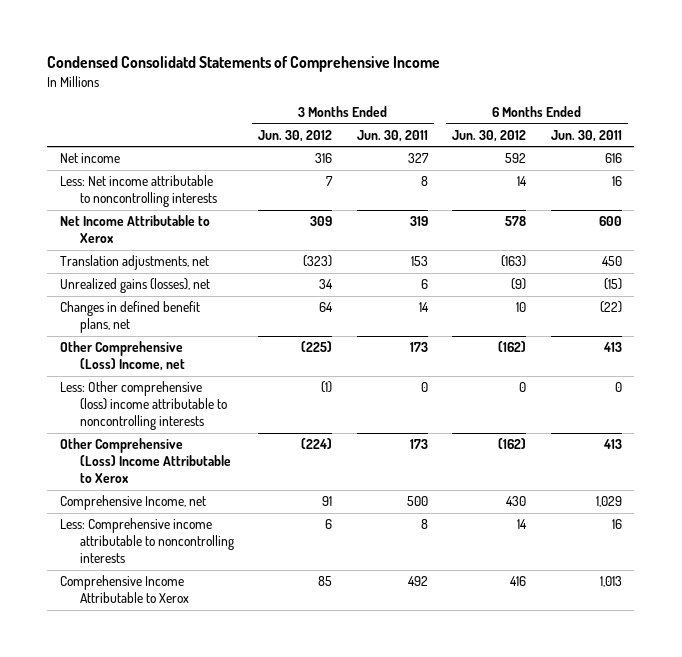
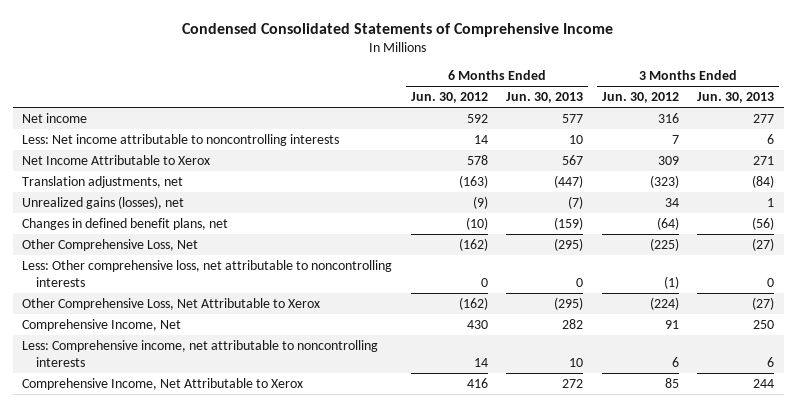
[47,56,441,73] Condensed Consolidatd Statements of Comprehensive Income -> [182,22,614,37] Condensed Consolidated Statements of Comprehensive Income
[356,129,428,142] Jun. 30, 2011 -> none
[551,129,623,142] Jun. 30, 2011 -> none
none -> [506,92,584,104] Jun. 30, 2013
none -> [697,92,775,104] Jun. 30, 2013
[319,302,334,313] 64 -> [656,216,679,230] (64)
[516,302,527,313] 10 -> [465,216,488,230] (10)
[59,341,185,372] Other Comprehensive (Loss) Income, net -> [22,238,199,251] Other Comprehensive Loss, Net
[59,381,227,431] Less: Other comprehensive (loss) income attributable to noncontrolling interests -> [22,259,393,288] Less: Other comprehensive loss, net attributable to noncontrolling interests
[59,438,231,484] Other Comprehensive (Loss) Income Attributable to Xerox -> [22,297,321,310] Other Comprehensive Loss, Net Attributable to Xerox
[59,495,206,511] Comprehensive Income, net -> [22,318,182,331] Comprehensive Income, Net
[59,518,234,564] Less: Comprehensive income attributable to noncontrolling interests -> [22,339,379,368] Less: Comprehensive income, net attributable to noncontrolling interests
[59,575,189,604] Comprehensive Income Attributable to Xerox -> [22,377,304,390] Comprehensive Income, Net Attributable to Xerox

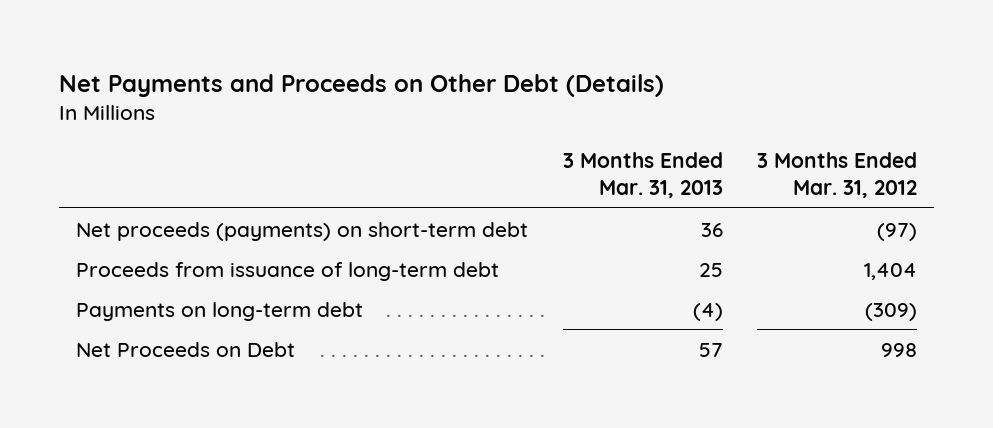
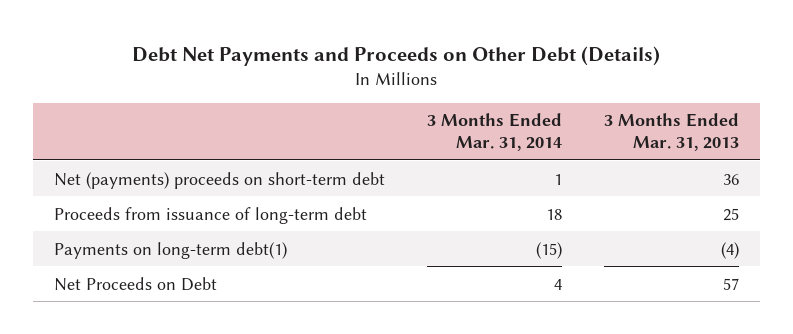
[59,73,665,97] Net Payments and Proceeds on Other Debt (Details) -> [132,45,661,66] Debt Net Payments and Proceeds on Other Debt (Details)
[756,152,917,198] 3 Months Ended Mar. 31, 2012 -> none
none -> [426,113,562,151] 3 Months Ended Mar. 31, 2014
[76,221,529,241] Net proceeds (payments) on short-term debt -> [53,171,385,189] Net (payments) proceeds on short-term debt
[76,301,364,321] Payments on long-term debt -> [53,241,287,259] Payments on long-term debt(1)

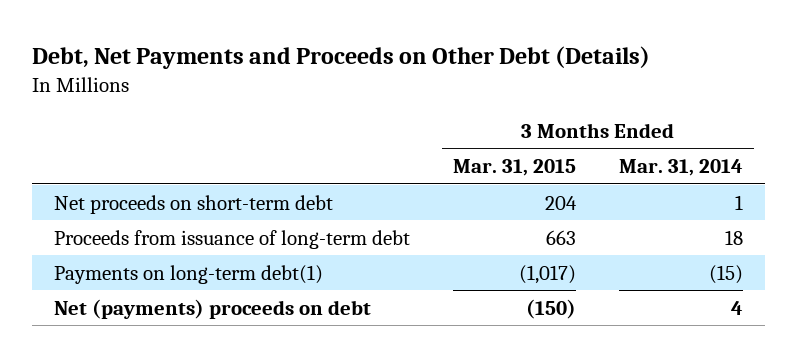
[132,45,661,66] Debt Net Payments and Proceeds on Other Debt (Details) -> [32,46,651,70] Debt, Net Payments and Proceeds on Other Debt (Details)
[604,113,740,151] 3 Months Ended Mar. 31, 2013 -> none
none -> [453,159,577,177] Mar. 31, 2015
[53,171,385,189] Net (payments) proceeds on short-term debt -> [53,194,333,214] Net proceeds on short-term debt
[53,276,217,291] Net Proceeds on Debt -> [53,298,371,319] Net (payments) proceeds on debt

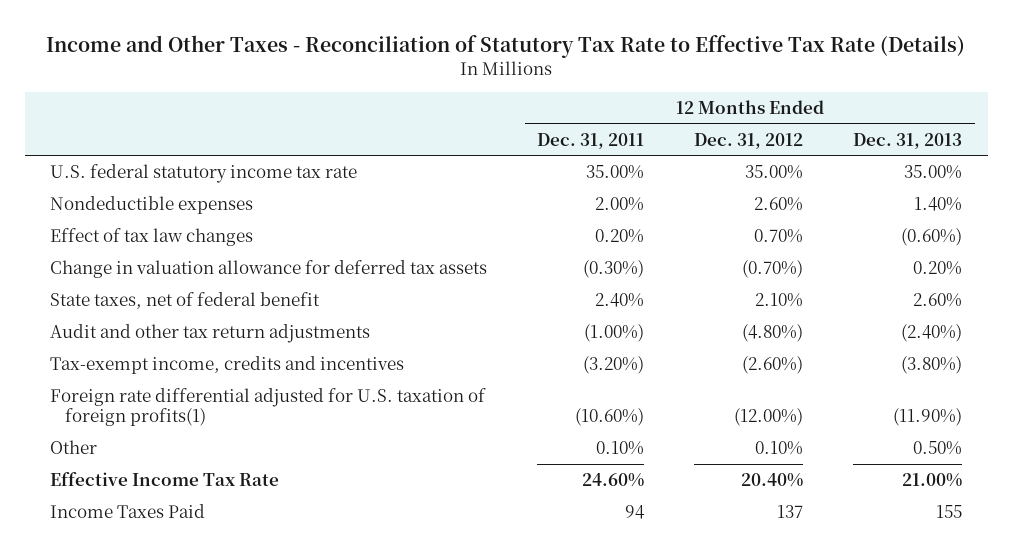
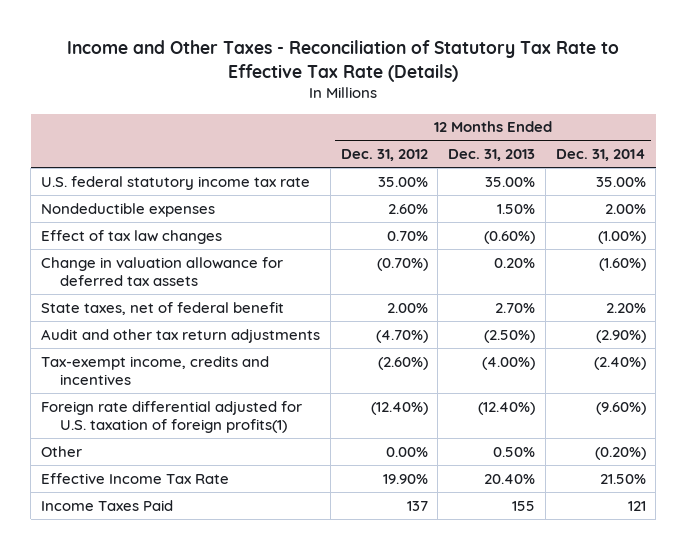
[537,132,645,149] Dec. 31, 2011 -> none
none -> [555,149,646,162] Dec. 31, 2014
[914,197,963,212] 1.40% -> [497,203,536,214] 1.50%
[755,293,804,308] 2.10% -> [386,302,428,313] 2.00%
[913,293,963,308] 2.60% -> [495,302,536,313] 2.70%
[742,324,804,343] (4.80%) -> [375,329,428,343] (4.70%)
[901,324,963,343] (2.40%) -> [484,329,536,343] (2.50%)
[901,356,963,375] (3.80%) -> [482,356,536,370] (4.00%)
[734,408,804,427] (12.00%) -> [370,401,428,415] (12.40%)
[893,408,963,427] (11.90%) -> [478,401,536,415] (12.40%)
[755,441,804,456] 0.10% -> [385,446,428,457] 0.00%
[741,473,804,488] 20.40% -> [382,473,428,484] 19.90%
[902,473,963,488] 21.00% -> [484,473,536,484] 20.40%

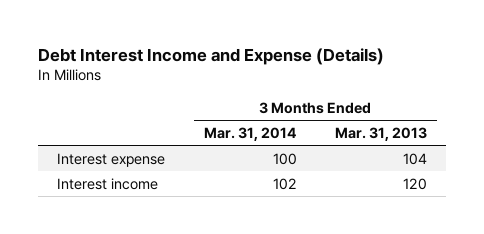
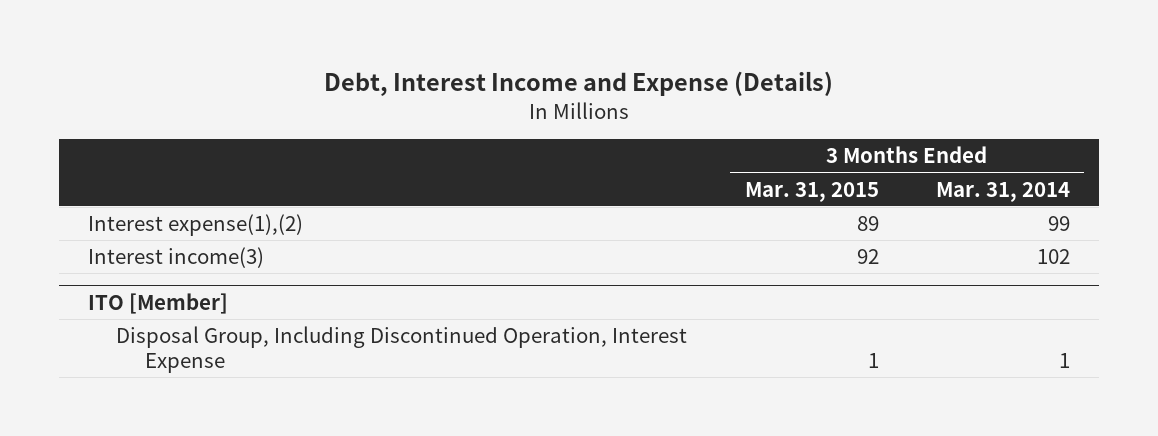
[37,47,384,65] Debt Interest Income and Expense (Details) -> [323,70,833,96] Debt, Interest Income and Expense (Details)
[335,126,428,141] Mar. 31, 2013 -> none
none -> [744,181,879,202] Mar. 31, 2015
[56,152,165,167] Interest expense -> [87,214,303,237] Interest expense(1),(2)
[272,152,297,165] 100 -> [1048,216,1071,232] 99
[56,177,158,190] Interest income -> [87,247,264,269] Interest income(3)
none -> [87,292,228,314] ITO [Member]
none -> [116,326,688,374] Disposal Group, Including Discontinued Operation, Interest Expense

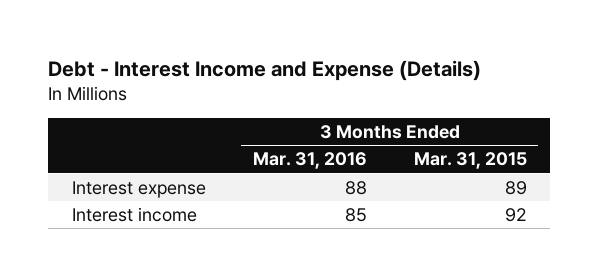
[323,70,833,96] Debt, Interest Income and Expense (Details) -> [48,59,482,81] Debt - Interest Income and Expense (Details)
[936,181,1071,202] Mar. 31, 2014 -> none
none -> [252,152,367,170] Mar. 31, 2016
[87,292,228,314] ITO [Member] -> none
[116,326,688,374] Disposal Group, Including Discontinued Operation, Interest Expense -> none
[87,214,303,237] Interest expense(1),(2) -> [71,181,206,199] Interest expense
[87,247,264,269] Interest income(3) -> [71,207,197,223] Interest income

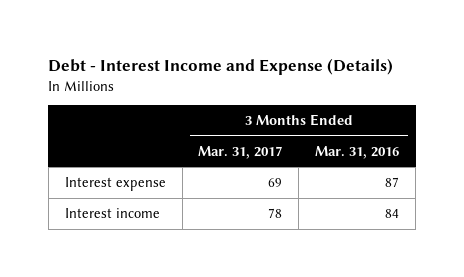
[413,152,527,170] Mar. 31, 2015 -> none
none -> [198,145,283,159] Mar. 31, 2017
[344,181,367,196] 88 -> [385,177,400,188] 87
[344,208,367,223] 85 -> [385,209,400,219] 84

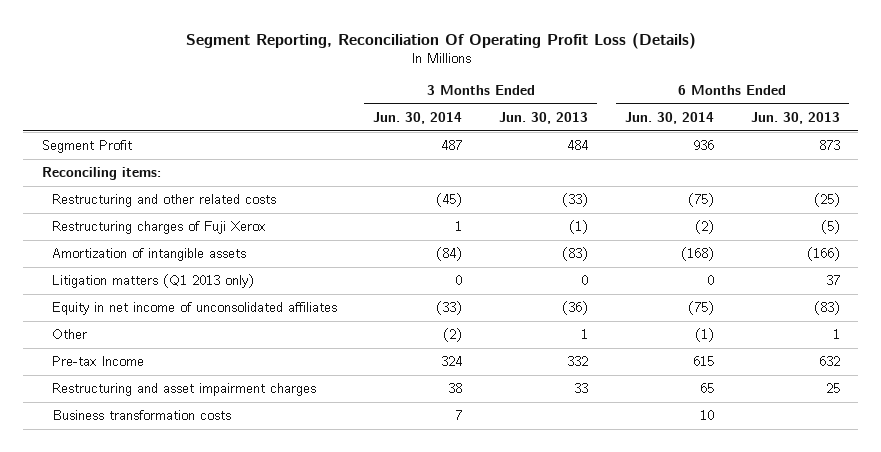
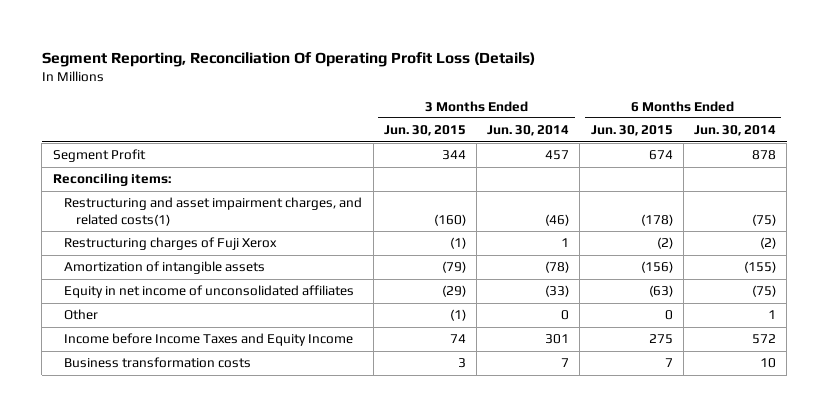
[499,112,589,125] Jun. 30, 2013 -> none
[750,112,840,125] Jun. 30, 2013 -> none
none -> [383,125,466,137] Jun. 30, 2015
none -> [590,125,673,137] Jun. 30, 2015
[441,140,463,151] 487 -> [545,150,570,161] 457
[692,140,714,151] 936 -> [752,150,777,161] 878
[51,194,276,208] Restructuring and other related costs -> none
none -> [64,197,363,226] Restructuring and asset impairment charges, and related costs(1)
[51,274,254,289] Litigation matters (Q1 2013 only) -> none
[436,247,463,262] (84) -> [545,261,570,274] (78)
[680,247,714,262] (168) -> [744,261,777,274] (155)
[51,383,316,397] Restructuring and asset impairment charges -> none
[443,328,463,343] (2) -> [561,310,570,321] 0
[694,328,714,343] (1) -> [768,310,777,320] 1
[51,356,144,367] Pre-tax Income -> [64,333,354,347] Income before Income Taxes and Equity Income
[441,356,463,367] 324 -> [545,334,570,345] 301
[692,356,714,367] 615 -> [752,334,777,345] 572

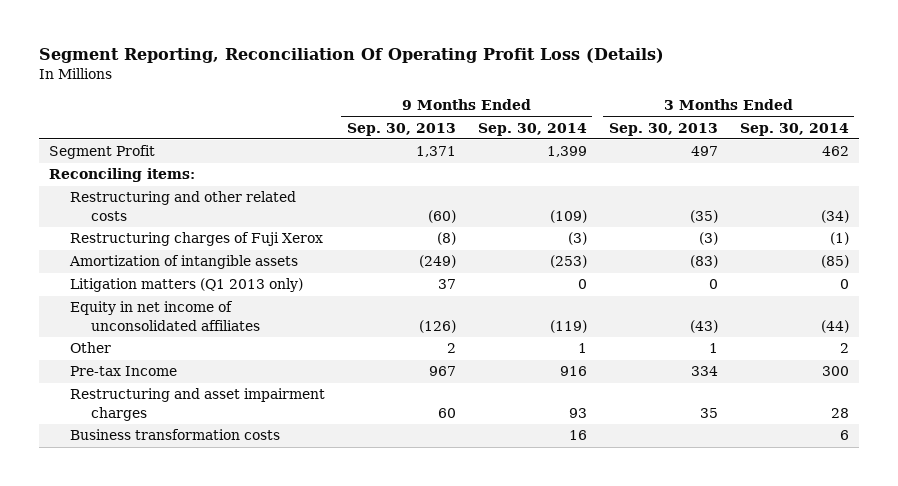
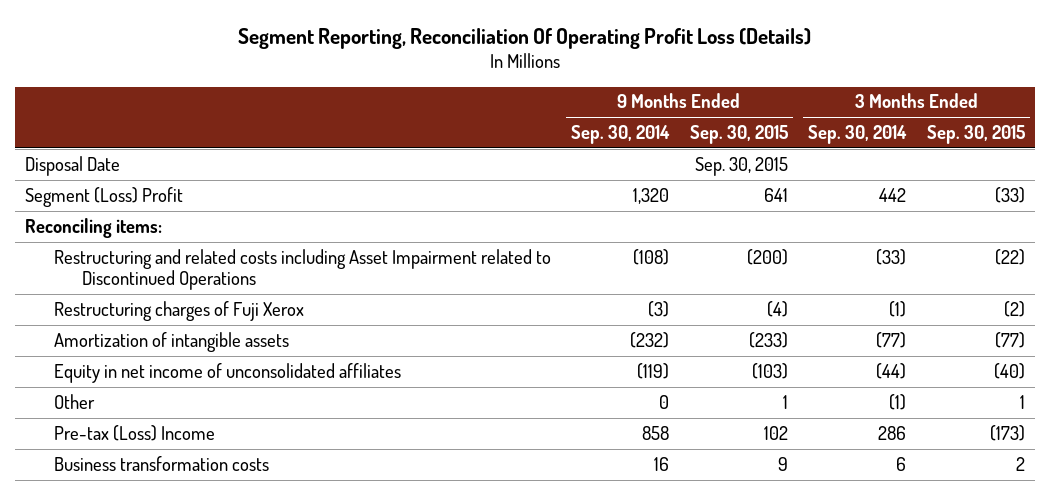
[346,122,456,136] Sep. 30, 2013 -> none
[608,122,718,136] Sep. 30, 2013 -> none
none -> [689,125,788,145] Sep. 30, 2015
none -> [926,125,1025,145] Sep. 30, 2015
none -> [25,155,121,176] Disposal Date
[49,145,156,160] Segment Profit -> [25,186,184,207] Segment (Loss) Profit
[546,146,587,158] 1,399 -> [633,187,670,204] 1,320
[821,146,849,157] 462 -> [879,187,907,202] 442
[70,191,297,221] Restructuring and other related costs -> none
none -> [53,248,551,290] Restructuring and related costs including Asset Impairment related to Discontinued Operations
[70,278,304,293] Litigation matters (Q1 2013 only) -> none
[549,255,587,269] (253) -> [630,331,670,348] (232)
[820,255,849,269] (85) -> [876,331,907,348] (77)
[70,388,326,421] Restructuring and asset impairment charges -> none
[577,343,587,354] 1 -> [659,394,670,409] 0
[839,343,849,354] 2 -> [889,393,907,410] (1)
[70,366,178,377] Pre-tax Income -> [53,424,215,441] Pre-tax (Loss) Income
[559,366,587,377] 916 -> [642,425,670,440] 858
[821,366,849,377] 300 -> [878,425,907,440] 286

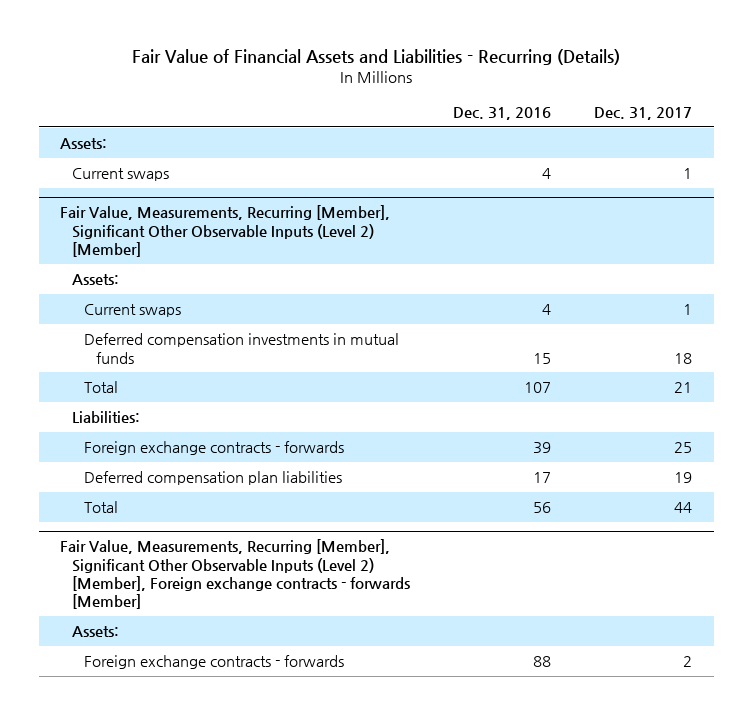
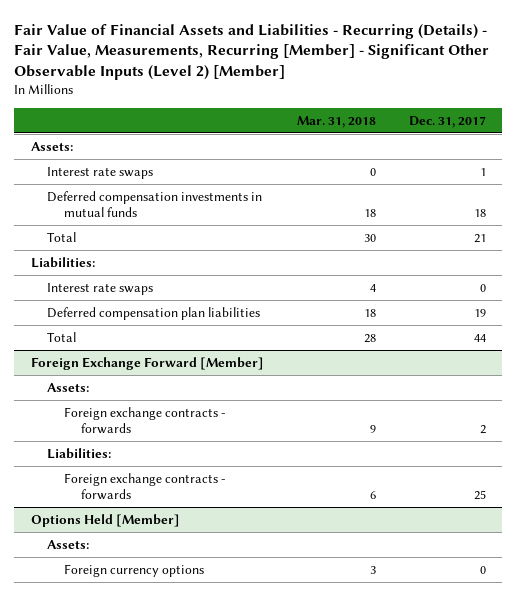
[132,48,621,65] Fair Value of Financial Assets and Liabilities - Recurring (Details) -> [13,23,489,81] Fair Value of Financial Assets and Liabilities - Recurring (Details) - Fair Value, Measurements, Recurring [Member] - Significant Other Observable Inputs (Level 2) [Member]
[453,106,552,120] Dec. 31, 2016 -> none
none -> [296,115,376,128] Mar. 31, 2018
[72,168,170,182] Current swaps -> none
[60,205,391,258] Fair Value, Measurements, Recurring [Member], Significant Other Observable Inputs (Level 2) [Member] -> none
[72,274,120,286] Assets: -> none
[83,304,181,318] Current swaps -> none
none -> [47,166,154,179] Interest rate swaps
[83,441,344,456] Foreign exchange contracts - forwards -> none
none -> [47,282,154,295] Interest rate swaps
[60,539,411,610] Fair Value, Measurements, Recurring [Member], Significant Other Observable Inputs (Level 2) [Member], Foreign exchange contracts - forwards [Member] -> none
none -> [30,356,264,370] Foreign Exchange Forward [Member]
none -> [47,447,112,459] Liabilities:
none -> [63,472,226,501] Foreign exchange contracts - forwards
none -> [30,513,180,527] Options Held [Member]
none -> [47,539,90,549] Assets:
none -> [63,563,204,577] Foreign currency options

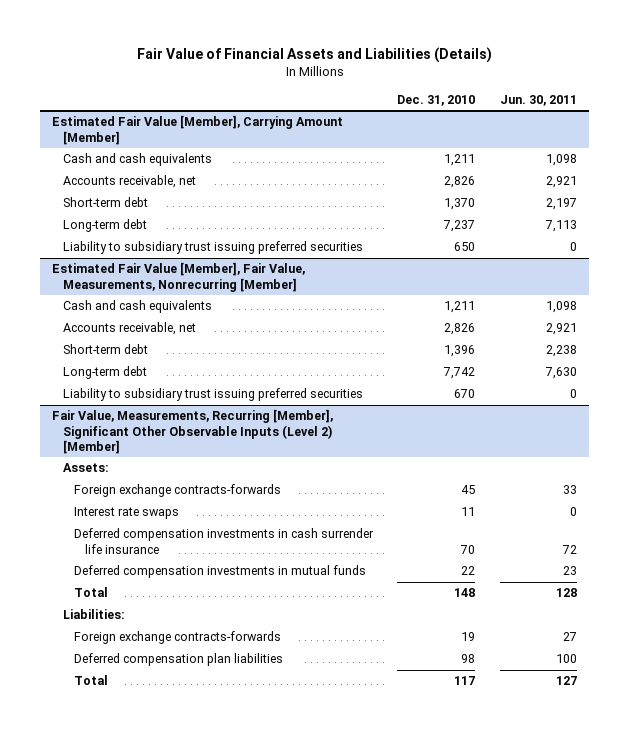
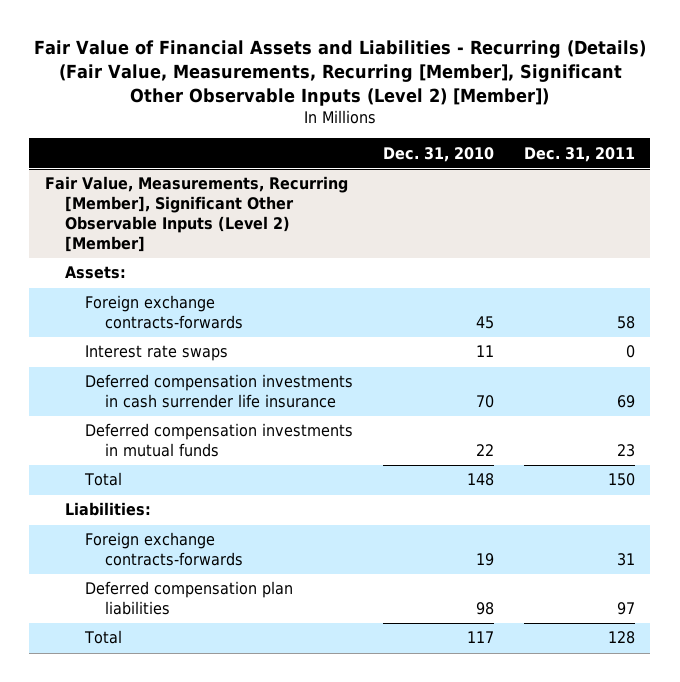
[136,47,492,64] Fair Value of Financial Assets and Liabilities (Details) -> [33,39,646,106] Fair Value of Financial Assets and Liabilities - Recurring (Details) (Fair Value, Measurements, Recurring [Member], Significant Other Observable Inputs (Level 2) [Member])
[499,94,577,106] Jun. 30, 2011 -> none
none -> [524,146,636,162] Dec. 31, 2011
[52,115,344,145] Estimated Fair Value [Member], Carrying Amount [Member] -> none
[62,153,212,167] Cash and cash equivalents -> none
[62,175,196,189] Accounts receivable, net -> none
[62,197,148,208] Short-term debt -> none
[62,219,147,233] Long-term debt -> none
[62,241,363,255] Liability to subsidiary trust issuing preferred securities -> none
[52,262,306,292] Estimated Fair Value [Member], Fair Value, Measurements, Nonrecurring [Member] -> none
[62,300,212,314] Cash and cash equivalents -> none
[62,322,196,336] Accounts receivable, net -> none
[62,344,148,355] Short-term debt -> none
[62,366,147,380] Long-term debt -> none
[62,388,363,402] Liability to subsidiary trust issuing preferred securities -> none

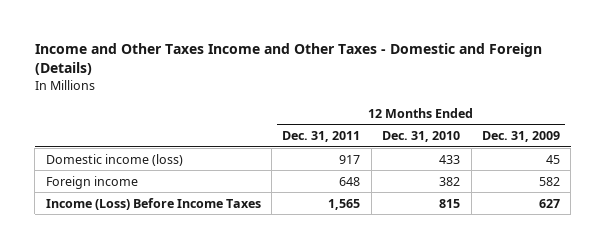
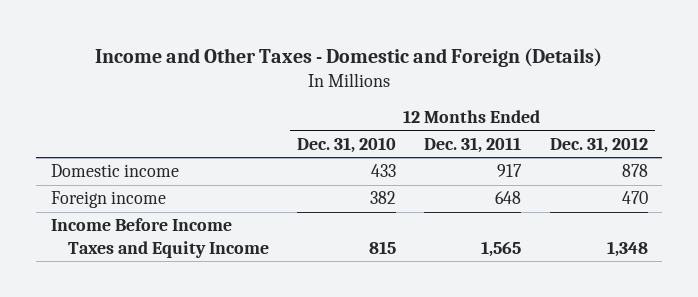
[34,43,542,76] Income and Other Taxes Income and Other Taxes - Domestic and Foreign (Details) -> [95,48,603,68] Income and Other Taxes - Domestic and Foreign (Details)
[481,131,560,143] Dec. 31, 2009 -> none
none -> [549,136,648,153] Dec. 31, 2012
[45,153,183,166] Domestic income (loss) -> [50,164,179,178] Domestic income
[45,197,261,210] Income (Loss) Before Income Taxes -> [50,218,269,258] Income Before Income Taxes and Equity Income

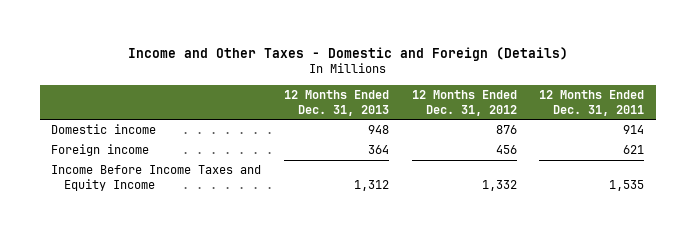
[297,136,397,153] Dec. 31, 2010 -> none
none -> [284,90,390,116] 12 Months Ended Dec. 31, 2013
[497,164,523,178] 917 -> [623,125,645,135] 914
[621,164,648,178] 878 -> [495,125,517,135] 876
[495,191,522,205] 648 -> [623,145,645,155] 621
[621,191,648,205] 470 -> [495,145,517,155] 456
[481,240,522,257] 1,565 -> [609,179,645,191] 1,535
[606,240,648,257] 1,348 -> [481,179,517,191] 1,332

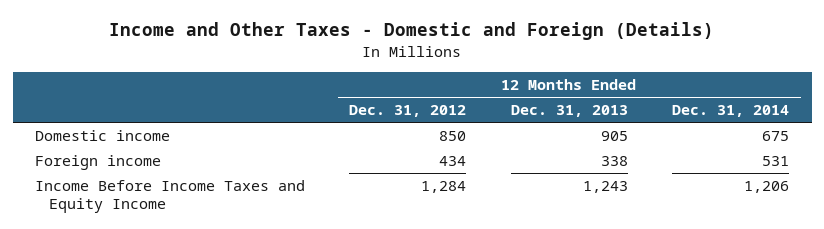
[539,90,645,116] 12 Months Ended Dec. 31, 2011 -> none
none -> [672,105,790,118] Dec. 31, 2014
[368,125,390,135] 948 -> [600,131,628,142] 905
[495,125,517,135] 876 -> [439,131,467,142] 850
[368,145,390,155] 364 -> [600,156,628,167] 338
[495,145,517,155] 456 -> [439,156,467,167] 434
[354,179,390,191] 1,312 -> [582,181,628,194] 1,243
[481,179,517,191] 1,332 -> [421,181,467,194] 1,284

